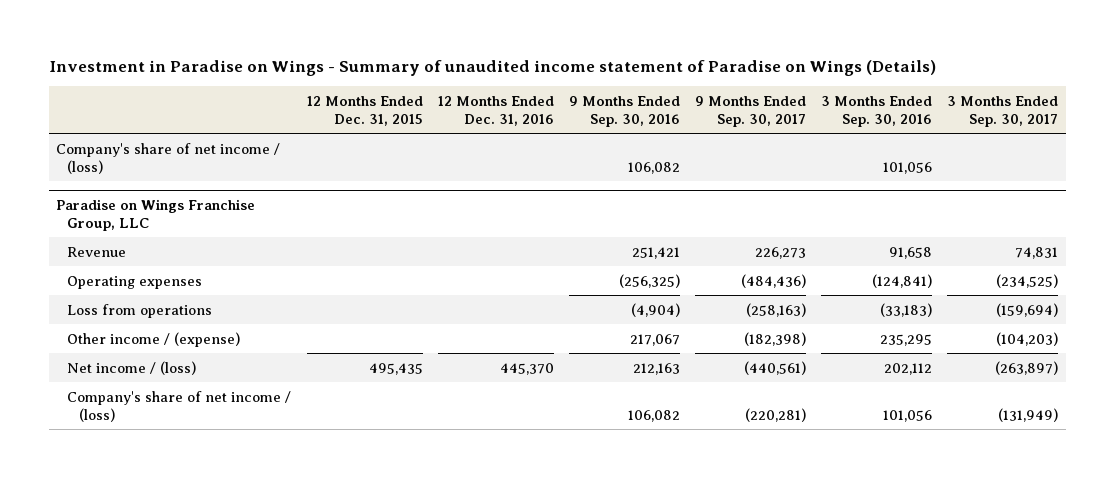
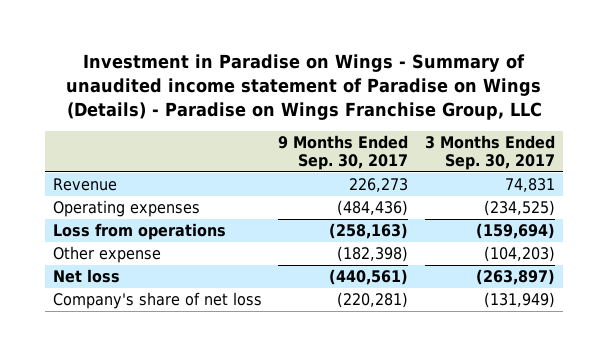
[48,59,936,76] Investment in Paradise on Wings - Summary of unaudited income statement of Paradise on Wings (Details) -> [65,54,542,120] Investment in Paradise on Wings - Summary of unaudited income statement of Paradise on Wings (Details) - Paradise on Wings Franchise Group, LLC
[306,95,423,126] 12 Months Ended Dec. 31, 2015 -> none
[437,95,554,126] 12 Months Ended Dec. 31, 2016 -> none
[568,95,680,127] 9 Months Ended Sep. 30, 2016 -> none
[821,95,933,127] 3 Months Ended Sep. 30, 2016 -> none
[56,142,281,174] Company's share of net income / (loss) -> none
[56,198,256,231] Paradise on Wings Franchise Group, LLC -> none
[67,331,241,347] Other income / (expense) -> [52,246,161,264] Other expense
[67,360,197,375] Net income / (loss) -> [52,269,120,284] Net loss
[67,390,292,422] Company's share of net income / (loss) -> [52,292,262,310] Company's share of net loss

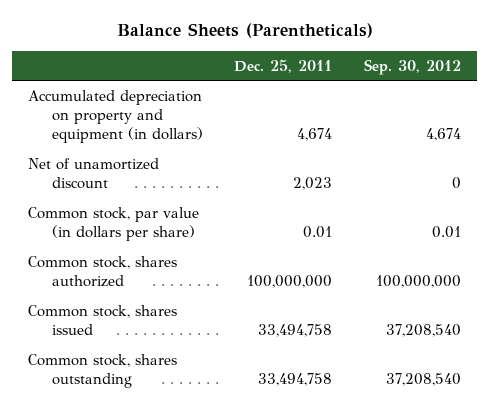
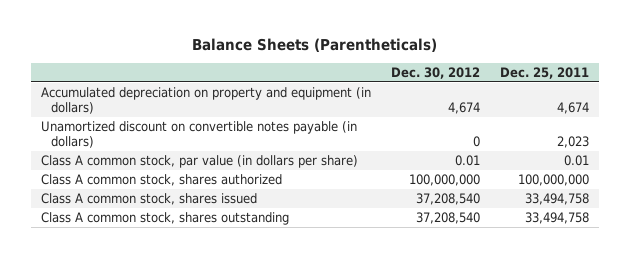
[363,58,461,75] Sep. 30, 2012 -> none
none -> [391,66,481,79] Dec. 30, 2012
[28,157,160,190] Net of unamortized discount -> [40,120,357,149] Unamortized discount on convertible notes payable (in dollars)
[28,206,200,242] Common stock, par value (in dollars per share) -> [40,154,358,168] Class A common stock, par value (in dollars per share)
[28,255,178,288] Common stock, shares authorized -> [40,173,282,186] Class A common stock, shares authorized
[28,304,178,336] Common stock, shares issued -> [40,192,257,205] Class A common stock, shares issued
[28,353,178,389] Common stock, shares outstanding -> [40,211,289,225] Class A common stock, shares outstanding

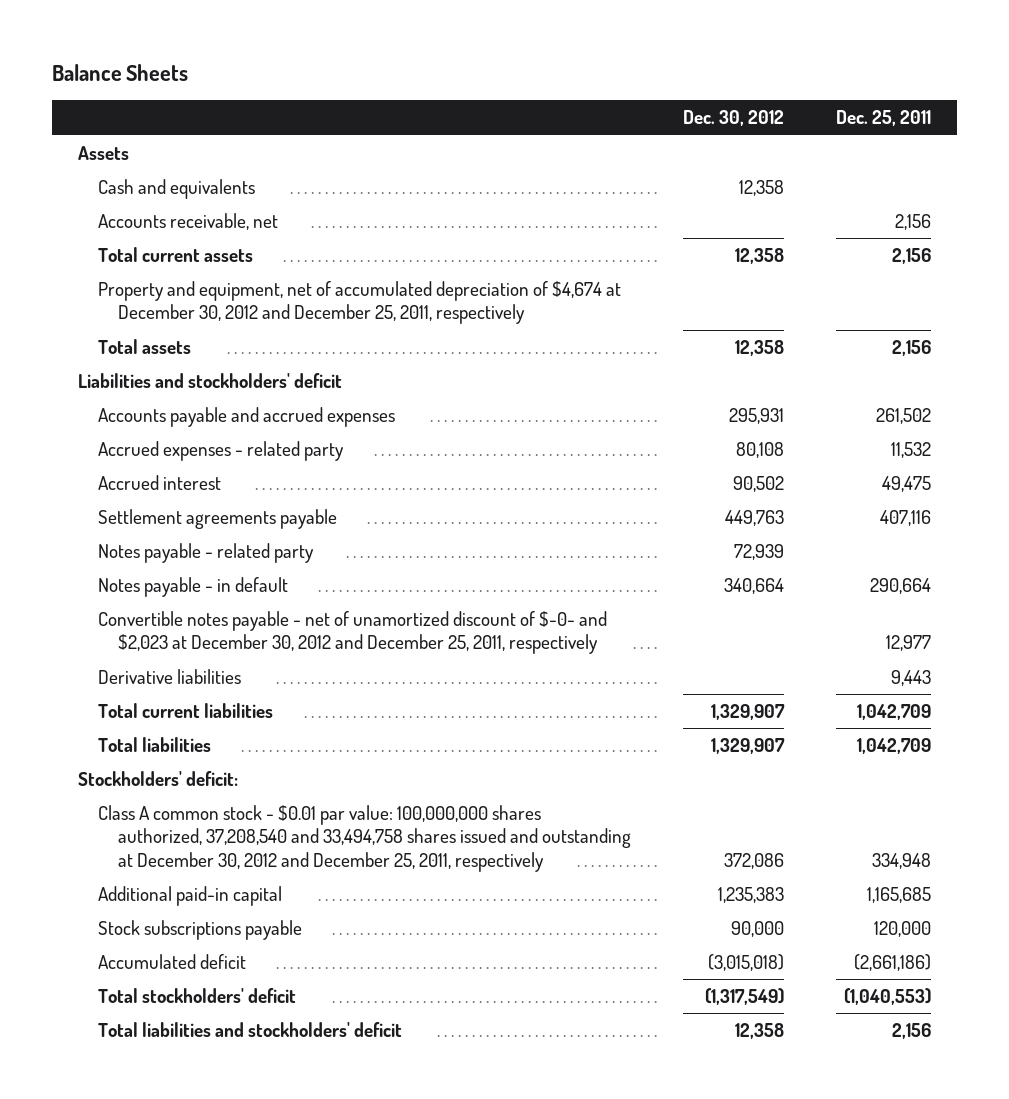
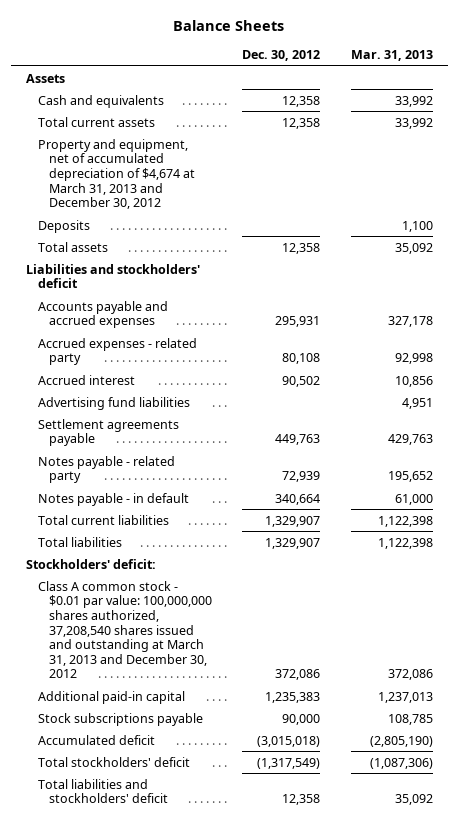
[836,110,932,127] Dec. 25, 2011 -> none
none -> [350,50,433,62] Mar. 31, 2013
[98,213,279,231] Accounts receivable, net -> none
[98,281,622,325] Property and equipment, net of accumulated depreciation of $4,674 at December 30, 2012 and December 25, 2011, respectively -> [37,138,196,210] Property and equipment, net of accumulated depreciation of $4,674 at March 31, 2013 and December 30, 2012
none -> [37,219,90,233] Deposits
none -> [37,396,190,410] Advertising fund liabilities
[98,611,608,655] Convertible notes payable - net of unamortized discount of $-0- and $2,023 at December 30, 2012 and December 25, 2011, respectively -> none
[98,669,242,685] Derivative liabilities -> none
[98,805,632,872] Class A common stock - $0.01 par value: 100,000,000 shares authorized, 37,208,540 and 33,494,758 shares issued and outstanding at December 30, 2012 and December 25, 2011, respectively -> [37,580,213,679] Class A common stock - $0.01 par value: 100,000,000 shares authorized, 37,208,540 shares issued and outstanding at March 31, 2013 and December 30, 2012

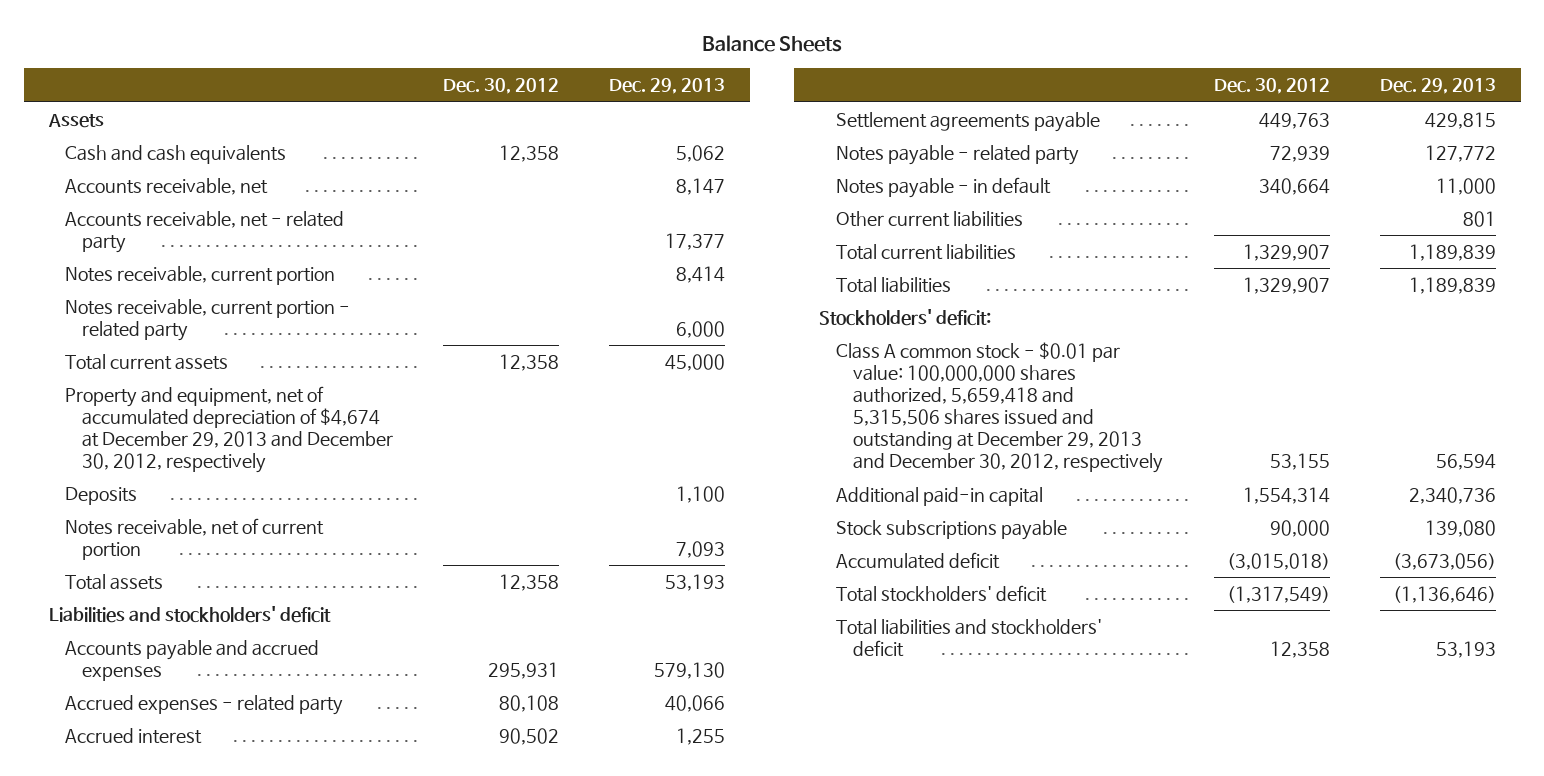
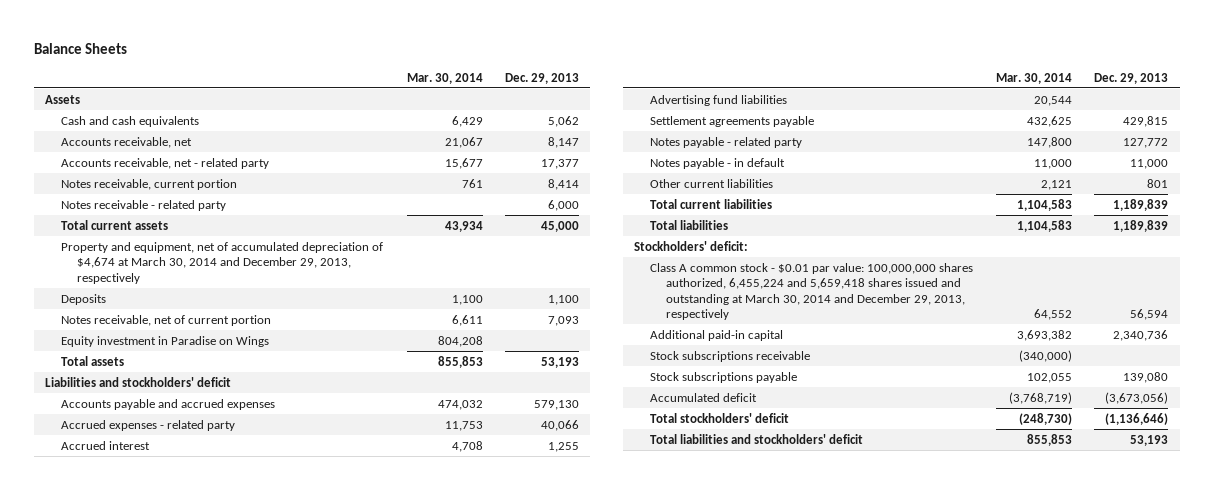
[443,78,560,95] Dec. 30, 2012 -> none
none -> [406,72,483,84] Mar. 30, 2014
[65,299,351,342] Notes receivable, current portion - related party -> [61,199,227,211] Notes receivable - related party
[65,386,394,474] Property and equipment, net of accumulated depreciation of $4,674 at December 29, 2013 and December 30, 2012, respectively -> [61,241,384,284] Property and equipment, net of accumulated depreciation of $4,674 at March 30, 2014 and December 29, 2013, respectively
none -> [61,335,270,347] Equity investment in Paradise on Wings
none -> [650,94,788,106] Advertising fund liabilities
[835,342,1163,474] Class A common stock - $0.01 par value: 100,000,000 shares authorized, 5,659,418 and 5,315,506 shares issued and outstanding at December 29, 2013 and December 30, 2012, respectively -> [650,262,974,320] Class A common stock - $0.01 par value: 100,000,000 shares authorized, 6,455,224 and 5,659,418 shares issued and outstanding at March 30, 2014 and December 29, 2013, respectively
none -> [650,350,811,362] Stock subscriptions receivable

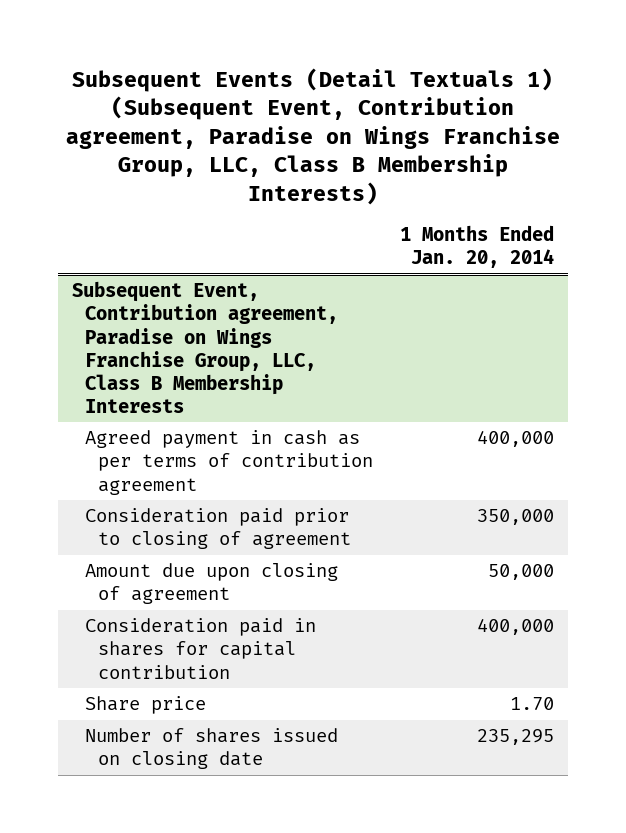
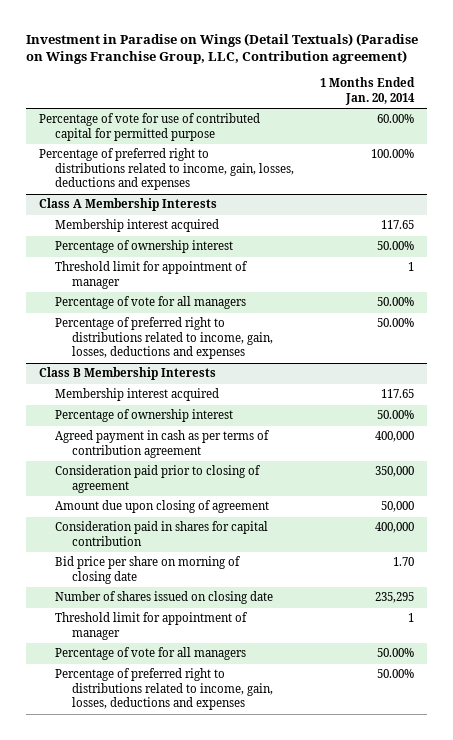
[66,67,561,205] Subsequent Events (Detail Textuals 1) (Subsequent Event, Contribution agreement, Paradise on Wings Franchise Group, LLC, Class B Membership Interests) -> [26,32,419,65] Investment in Paradise on Wings (Detail Textuals) (Paradise on Wings Franchise Group, LLC, Contribution agreement)
[71,281,338,413] Subsequent Event, Contribution agreement, Paradise on Wings Franchise Group, LLC, Class B Membership Interests -> none
none -> [38,113,260,141] Percentage of vote for use of contributed capital for permitted purpose
none -> [38,148,295,191] Percentage of preferred right to distributions related to income, gain, losses, deductions and expenses
none -> [38,198,217,212] Class A Membership Interests
none -> [55,219,220,233] Membership interest acquired
none -> [55,240,234,254] Percentage of ownership interest
none -> [55,261,249,289] Threshold limit for appointment of manager
none -> [55,296,247,310] Percentage of vote for all managers
none -> [55,317,273,360] Percentage of preferred right to distributions related to income, gain, losses, deductions and expenses
none -> [38,367,216,381] Class B Membership Interests
none -> [55,388,220,402] Membership interest acquired
none -> [55,409,234,423] Percentage of ownership interest
[84,696,206,715] Share price -> [55,556,242,584] Bid price per share on morning of closing date
none -> [55,612,249,640] Threshold limit for appointment of manager
none -> [55,647,247,661] Percentage of vote for all managers
none -> [55,668,273,711] Percentage of preferred right to distributions related to income, gain, losses, deductions and expenses

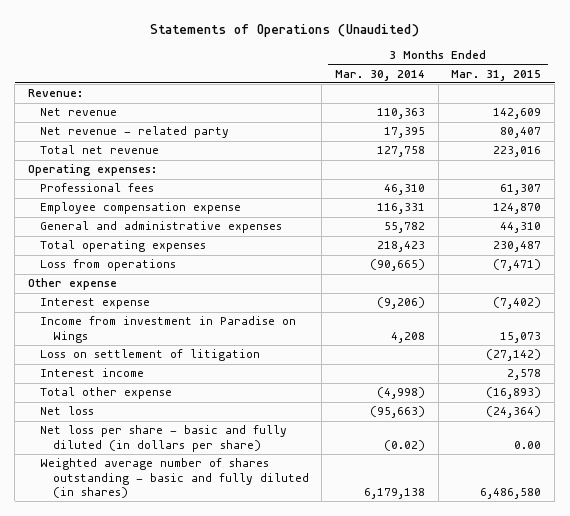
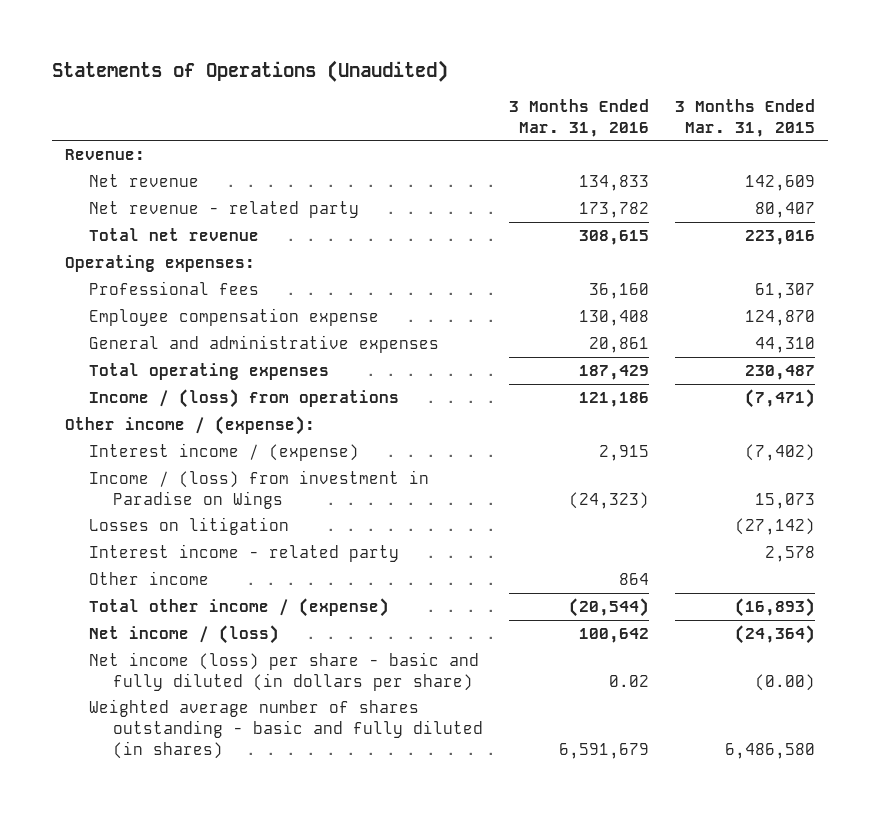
[334,69,425,81] Mar. 30, 2014 -> none
none -> [508,98,649,137] 3 Months Ended Mar. 31, 2016
[40,259,177,272] Loss from operations -> [88,388,399,408] Income / (loss) from operations
[28,278,118,291] Other expense -> [64,415,315,435] Other income / (expense):
[40,298,151,310] Interest expense -> [88,442,359,461] Interest income / (expense)
[40,316,297,343] Income from investment in Paradise on Wings -> [88,469,429,509] Income / (loss) from investment in Paradise on Wings
[40,349,261,362] Loss on settlement of litigation -> [88,516,289,535] Losses on litigation
[40,368,145,378] Interest income -> [88,543,399,562] Interest income - related party
none -> [88,570,209,585] Other income
[40,387,173,400] Total other expense -> [88,597,389,617] Total other income / (expense)
[40,406,95,416] Net loss -> [88,624,279,644] Net income / (loss)
[40,425,288,452] Net loss per share - basic and fully diluted (in dollars per share) -> [88,651,479,691] Net income (loss) per share - basic and fully diluted (in dollars per share)
[514,440,542,449] 0.00 -> [755,673,816,691] (0.00)

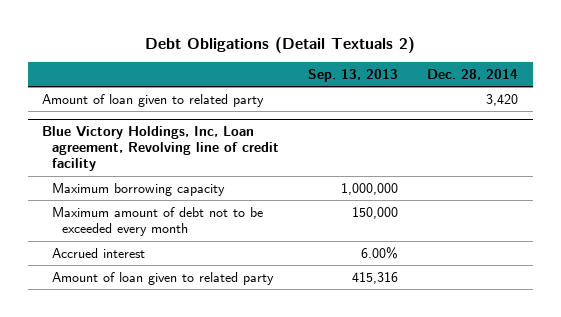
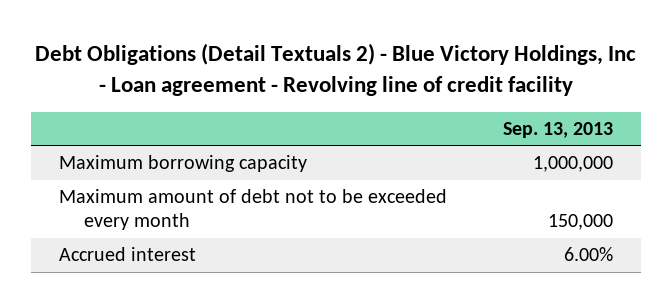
[145,36,416,53] Debt Obligations (Detail Textuals 2) -> [34,43,636,97] Debt Obligations (Detail Textuals 2) - Blue Victory Holdings, Inc - Loan agreement - Revolving line of credit facility
[427,68,519,80] Dec. 28, 2014 -> none
[42,93,265,107] Amount of loan given to related party -> none
[42,125,280,172] Blue Victory Holdings, Inc, Loan agreement, Revolving line of credit facility -> none
[52,271,275,285] Amount of loan given to related party -> none

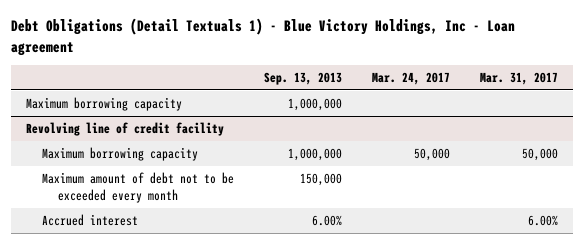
[34,43,636,97] Debt Obligations (Detail Textuals 2) - Blue Victory Holdings, Inc - Loan agreement - Revolving line of credit facility -> [11,18,516,56] Debt Obligations (Detail Textuals 1) - Blue Victory Holdings, Inc - Loan agreement
none -> [372,71,451,85] Mar. 24, 2017
none -> [480,71,559,85] Mar. 31, 2017
none -> [26,122,225,137] Revolving line of credit facility
none -> [42,147,199,162] Maximum borrowing capacity

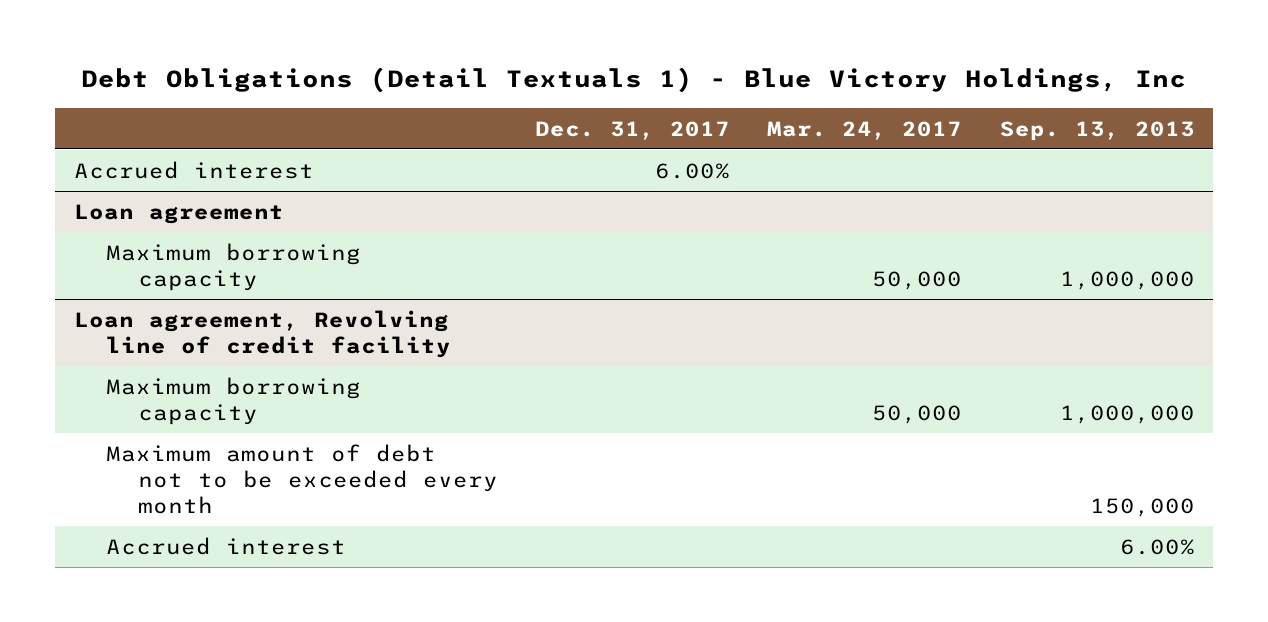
[11,18,516,56] Debt Obligations (Detail Textuals 1) - Blue Victory Holdings, Inc - Loan agreement -> [81,67,1187,94] Debt Obligations (Detail Textuals 1) - Blue Victory Holdings, Inc
[480,71,559,85] Mar. 31, 2017 -> none
none -> [535,120,731,140] Dec. 31, 2017
[26,97,183,112] Maximum borrowing capacity -> none
none -> [73,160,314,179] Accrued interest
[26,122,225,137] Revolving line of credit facility -> [73,203,284,224] Loan agreement
none -> [73,309,451,358] Loan agreement, Revolving line of credit facility
none -> [105,376,361,425] Maximum borrowing capacity

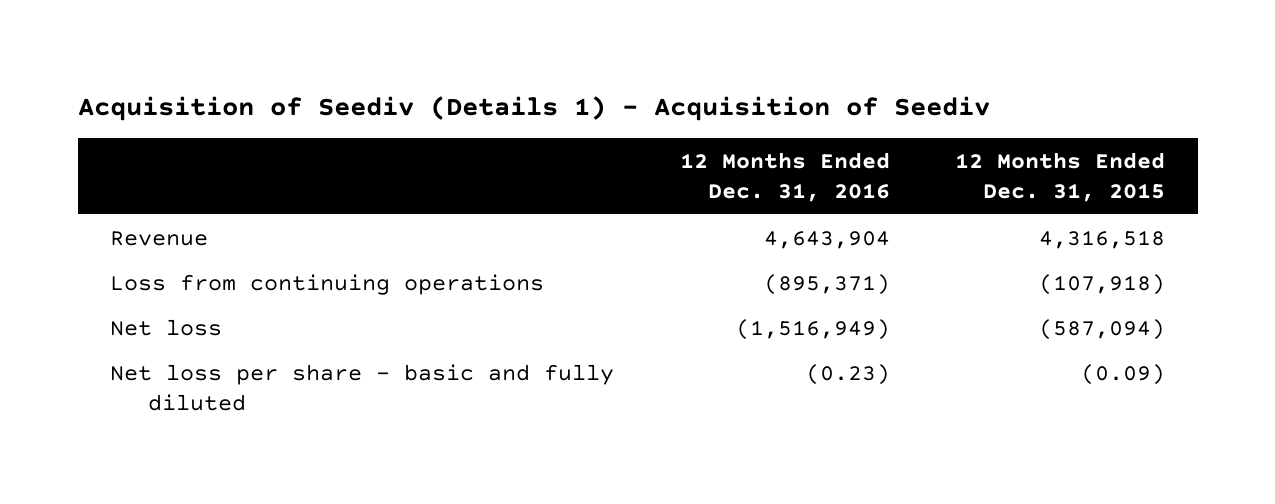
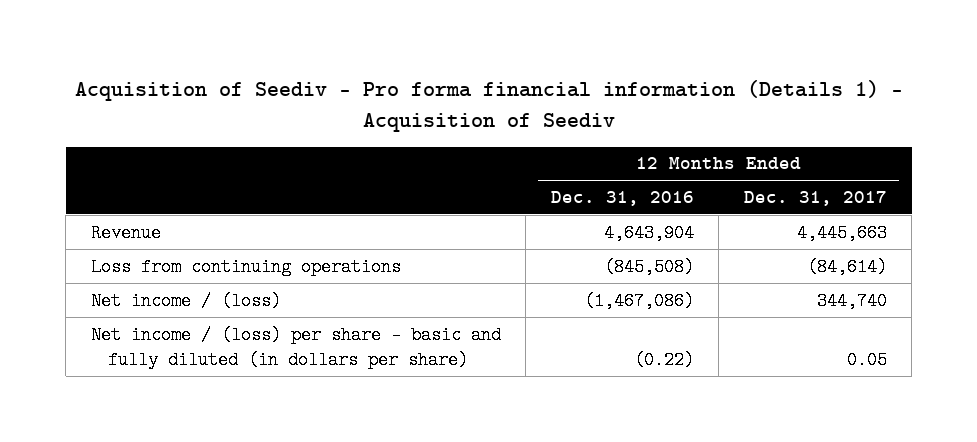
[77,95,990,121] Acquisition of Seediv (Details 1) - Acquisition of Seediv -> [74,80,903,132] Acquisition of Seediv - Pro forma financial information (Details 1) - Acquisition of Seediv
[955,151,1166,203] 12 Months Ended Dec. 31, 2015 -> none
none -> [743,191,887,207] Dec. 31, 2017
[763,273,890,295] (895,371) -> [603,257,694,276] (845,508)
[110,318,223,336] Net loss -> [90,291,281,310] Net income / (loss)
[735,318,890,340] (1,516,949) -> [583,291,694,310] (1,467,086)
[110,363,615,412] Net loss per share - basic and fully diluted -> [90,325,501,369] Net income / (loss) per share - basic and fully diluted (in dollars per share)
[805,363,890,385] (0.23) -> [633,350,694,369] (0.22)

